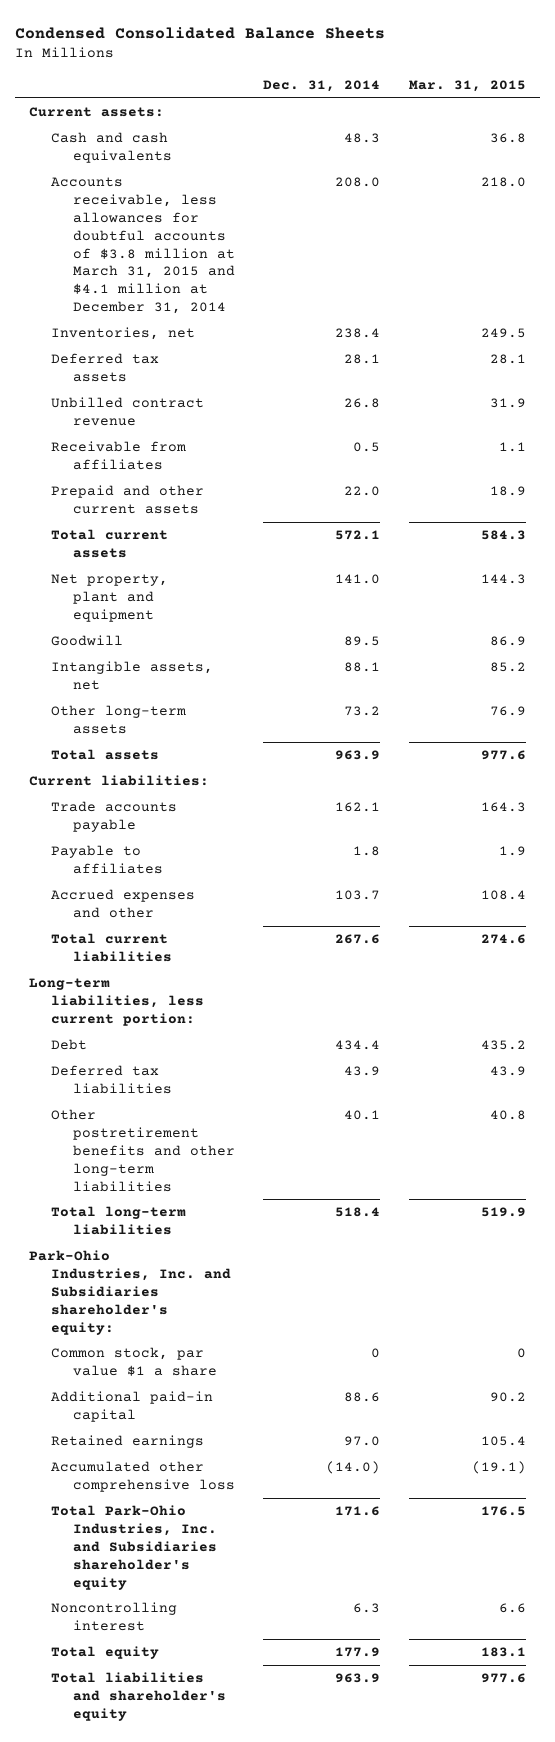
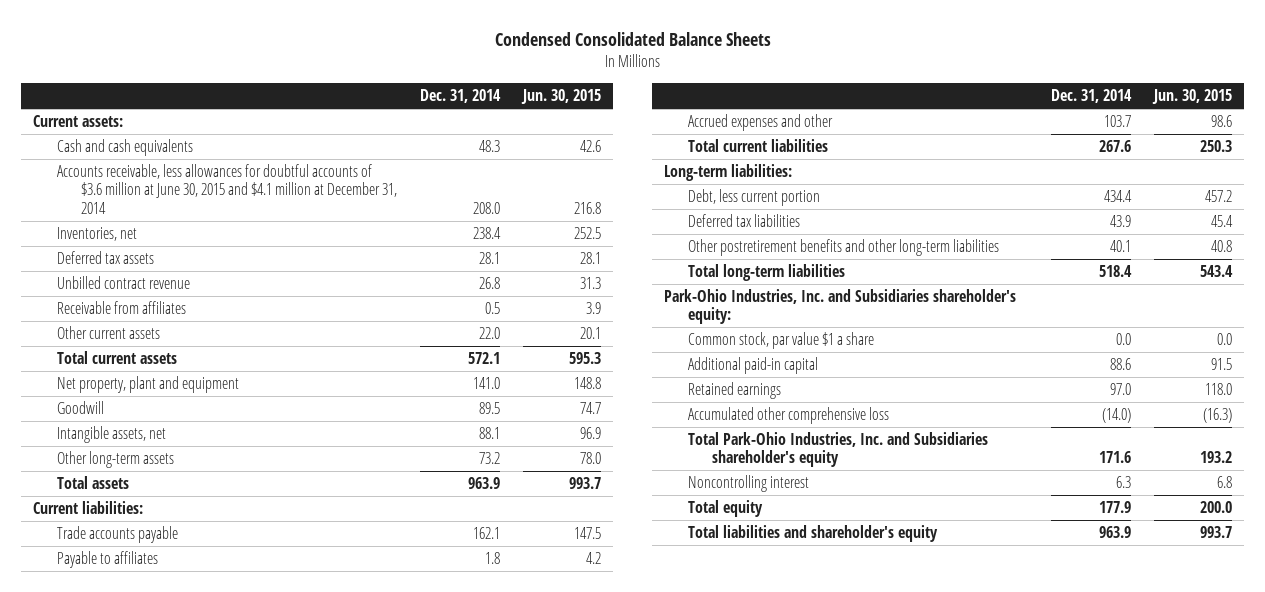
[408,79,526,92] Mar. 31, 2015 -> none
none -> [521,89,602,105] Jun. 30, 2015
[51,177,235,314] Accounts receivable, less allowances for doubtful accounts of $3.8 million at March 31, 2015 and $4.1 million at December 31, 2014 -> [56,164,397,214] Accounts receivable, less allowances for doubtful accounts of $3.6 million at June 30, 2015 and $4.1 million at December 31, 2014
[51,485,205,515] Prepaid and other current assets -> [56,326,160,340] Other current assets
[29,978,205,1026] Long-term liabilities, less current portion: -> [663,164,792,182] Long-term liabilities:
[51,1039,88,1051] Debt -> [687,189,820,207] Debt, less current portion
[371,1348,381,1359] 0 -> [1115,333,1131,346] 0.0

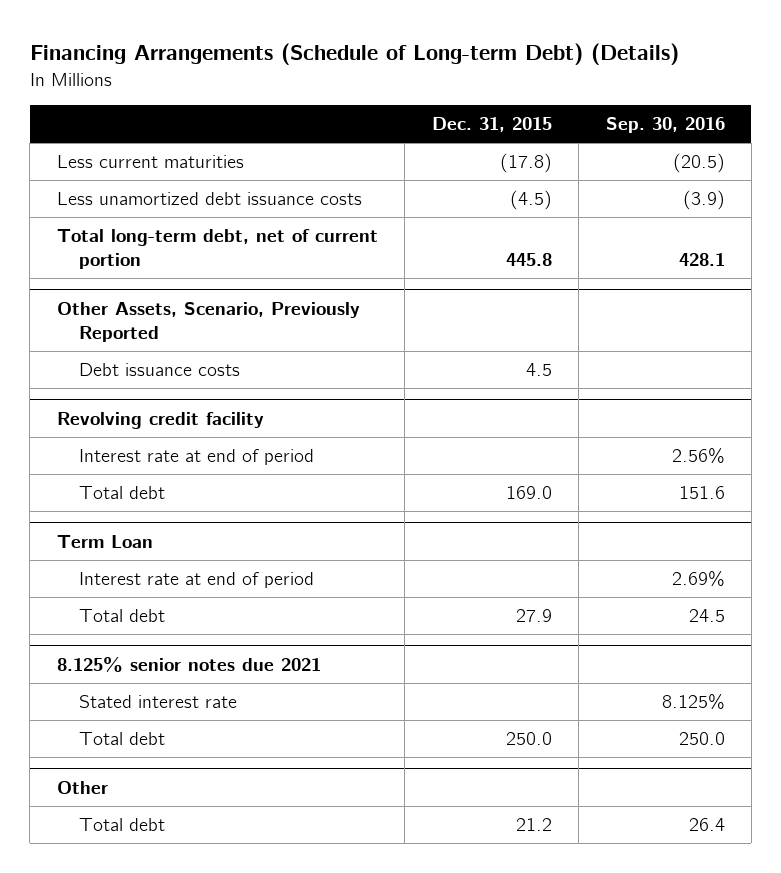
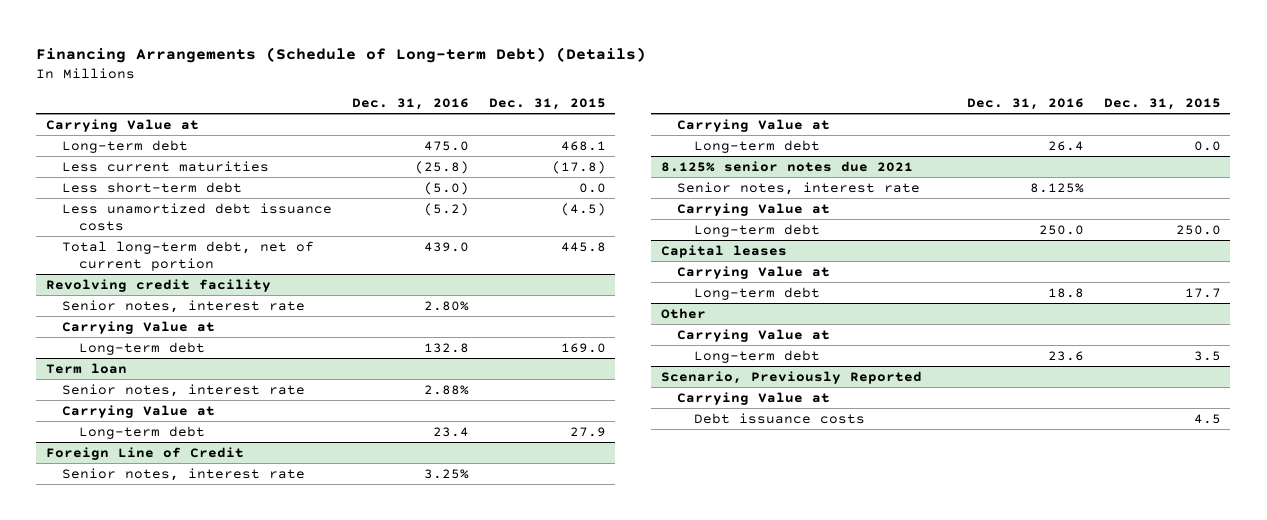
[605,117,725,134] Sep. 30, 2016 -> none
none -> [351,97,469,110] Dec. 31, 2016
none -> [46,118,200,132] Carrying Value at
none -> [62,139,189,153] Long-term debt
none -> [62,181,243,193] Less short-term debt
[56,301,360,342] Other Assets, Scenario, Previously Reported -> none
[78,363,240,377] Debt issuance costs -> none
[78,449,314,466] Interest rate at end of period -> none
[78,572,314,589] Interest rate at end of period -> none
none -> [62,299,306,313] Senior notes, interest rate
none -> [62,320,216,334] Carrying Value at
[78,486,165,500] Total debt -> [78,341,205,355] Long-term debt
[56,534,153,548] Term Loan -> [46,362,128,374] Term loan
none -> [62,383,306,397] Senior notes, interest rate
none -> [62,404,216,418] Carrying Value at
[78,609,165,623] Total debt -> [78,425,205,439] Long-term debt
none -> [46,446,245,460] Foreign Line of Credit
none -> [62,467,306,481] Senior notes, interest rate
none -> [677,118,831,132] Carrying Value at
none -> [693,139,820,153] Long-term debt
[78,695,237,709] Stated interest rate -> [677,181,921,195] Senior notes, interest rate
none -> [677,202,831,216] Carrying Value at
[78,732,165,746] Total debt -> [693,223,820,237] Long-term debt
none -> [661,244,788,258] Capital leases
none -> [677,265,831,279] Carrying Value at
none -> [693,286,820,300] Long-term debt
none -> [677,328,831,342] Carrying Value at
[78,818,165,832] Total debt -> [693,349,820,363] Long-term debt
[515,818,552,832] 21.2 -> [1193,350,1221,361] 3.5
none -> [661,370,923,384] Scenario, Previously Reported
none -> [677,391,831,405] Carrying Value at
none -> [693,412,865,424] Debt issuance costs

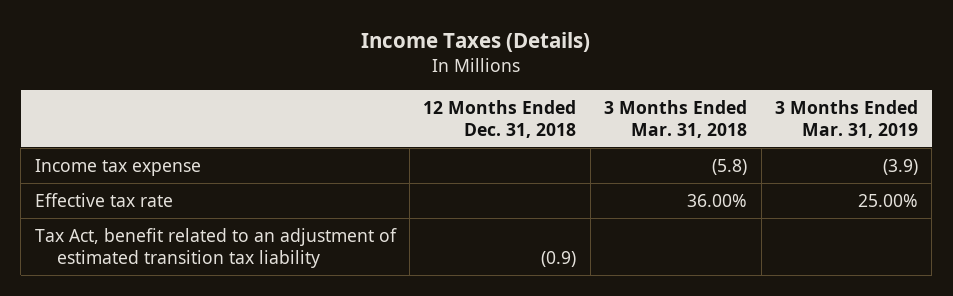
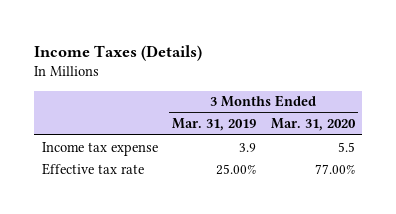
[423,99,577,138] 12 Months Ended Dec. 31, 2018 -> none
[604,99,748,138] 3 Months Ended Mar. 31, 2018 -> none
none -> [270,118,356,132] Mar. 31, 2020
[882,158,918,175] (3.9) -> [239,142,257,152] 3.9
[34,227,397,268] Tax Act, benefit related to an adjustment of estimated transition tax liability -> none

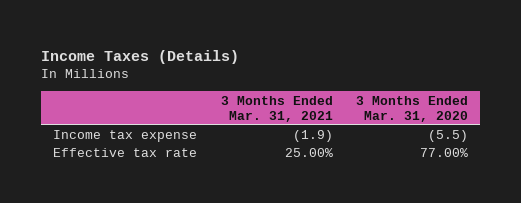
[172,118,257,132] Mar. 31, 2019 -> none
none -> [220,95,333,122] 3 Months Ended Mar. 31, 2021
[337,141,355,152] 5.5 -> [428,130,469,143] (5.5)

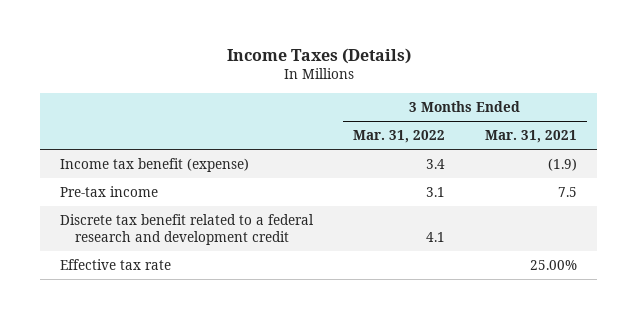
[356,95,469,122] 3 Months Ended Mar. 31, 2020 -> none
none -> [353,130,446,144] Mar. 31, 2022
[52,130,197,143] Income tax expense -> [59,157,249,172] Income tax benefit (expense)
none -> [59,185,158,197] Pre-tax income
none -> [59,213,314,246] Discrete tax benefit related to a federal research and development credit

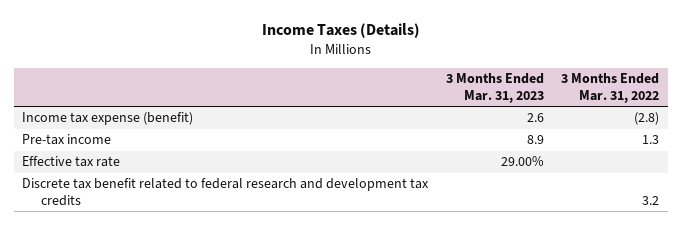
[485,130,578,144] Mar. 31, 2021 -> none
none -> [445,73,544,103] 3 Months Ended Mar. 31, 2023
[59,213,314,246] Discrete tax benefit related to a federal research and development credit -> none
[59,157,249,172] Income tax benefit (expense) -> [22,112,194,126] Income tax expense (benefit)
[426,158,446,169] 3.4 -> [634,112,660,126] (2.8)
[426,186,446,197] 3.1 -> [642,135,660,145] 1.3
none -> [22,178,430,206] Discrete tax benefit related to federal research and development tax credits

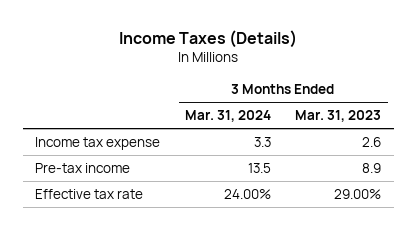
[561,73,660,103] 3 Months Ended Mar. 31, 2022 -> none
none -> [184,110,271,123] Mar. 31, 2024
[22,112,194,126] Income tax expense (benefit) -> [35,137,161,151] Income tax expense
[22,178,430,206] Discrete tax benefit related to federal research and development tax credits -> none

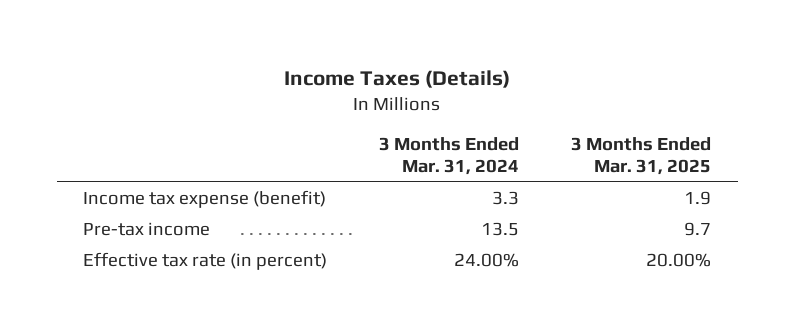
[295,110,382,123] Mar. 31, 2023 -> none
none -> [571,136,712,176] 3 Months Ended Mar. 31, 2025
[35,137,161,151] Income tax expense -> [82,190,326,209] Income tax expense (benefit)
[35,189,144,200] Effective tax rate -> [82,252,327,271] Effective tax rate (in percent)

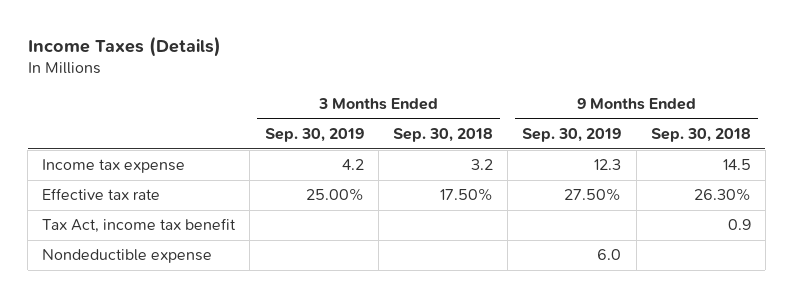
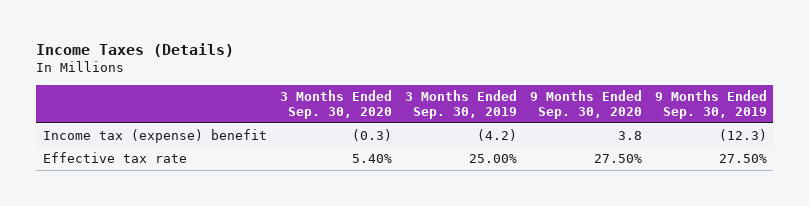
[393,128,494,143] Sep. 30, 2018 -> none
[650,128,751,143] Sep. 30, 2018 -> none
none -> [279,89,392,119] 3 Months Ended Sep. 30, 2020
none -> [529,89,642,119] 9 Months Ended Sep. 30, 2020
[42,159,186,174] Income tax expense -> [42,129,267,144] Income tax (expense) benefit
[341,159,364,171] 4.2 -> [476,129,517,142] (4.2)
[594,159,622,171] 12.3 -> [718,129,767,142] (12.3)
[42,218,237,234] Tax Act, income tax benefit -> none
[42,249,213,264] Nondeductible expense -> none

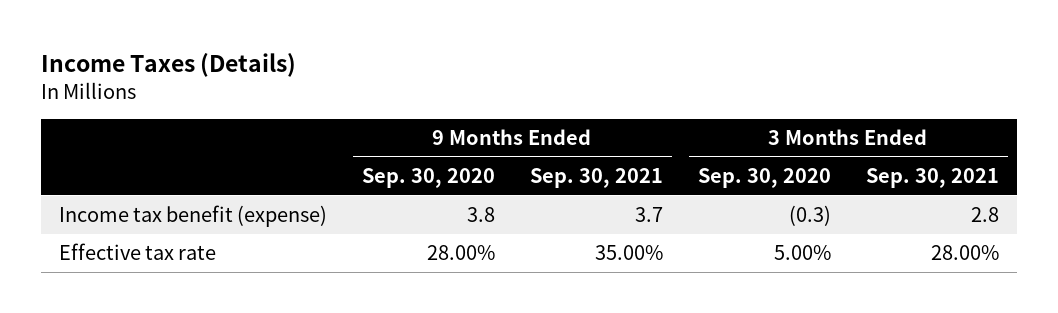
[404,89,517,119] 3 Months Ended Sep. 30, 2019 -> none
[654,89,767,119] 9 Months Ended Sep. 30, 2019 -> none
none -> [529,167,663,188] Sep. 30, 2021
none -> [865,167,999,188] Sep. 30, 2021
[42,129,267,144] Income tax (expense) benefit -> [58,205,327,228] Income tax benefit (expense)
[351,154,392,164] 5.40% -> [773,245,831,261] 5.00%
[593,154,642,164] 27.50% -> [426,245,495,261] 28.00%

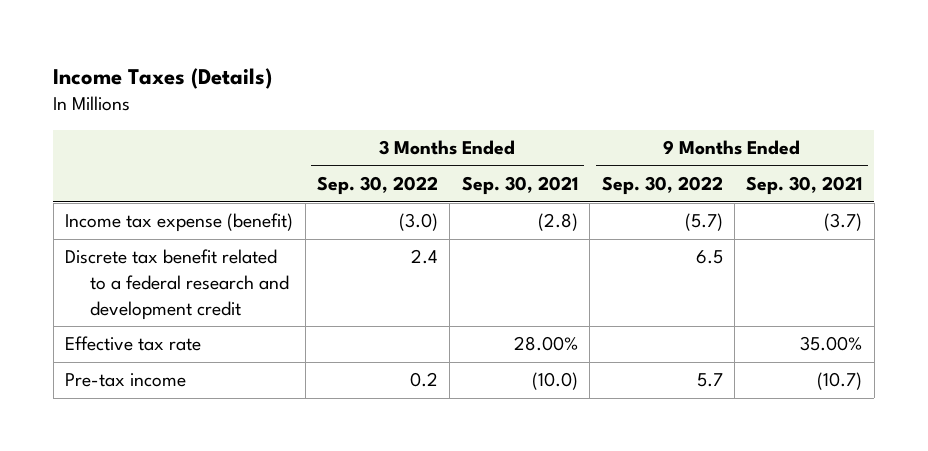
[361,167,495,188] Sep. 30, 2020 -> none
[697,167,831,188] Sep. 30, 2020 -> none
none -> [316,176,438,196] Sep. 30, 2022
none -> [601,176,723,196] Sep. 30, 2022
[58,205,327,228] Income tax benefit (expense) -> [65,213,294,233] Income tax expense (benefit)
[634,207,663,223] 3.7 -> [824,213,863,232] (3.7)
[970,207,999,223] 2.8 -> [537,213,578,232] (2.8)
none -> [65,249,290,320] Discrete tax benefit related to a federal research and development credit
none -> [65,373,187,388] Pre-tax income

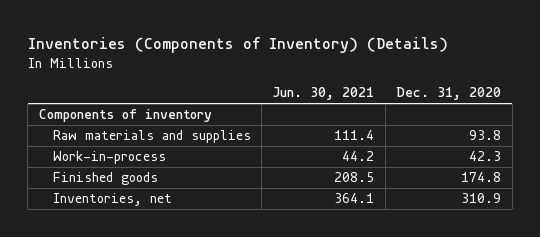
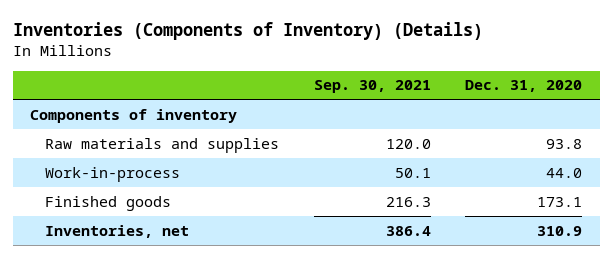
[272,87,375,101] Jun. 30, 2021 -> none
none -> [313,80,431,94] Sep. 30, 2021
[469,151,502,162] 42.3 -> [546,167,583,178] 44.0
[461,172,502,183] 174.8 -> [537,196,583,207] 173.1

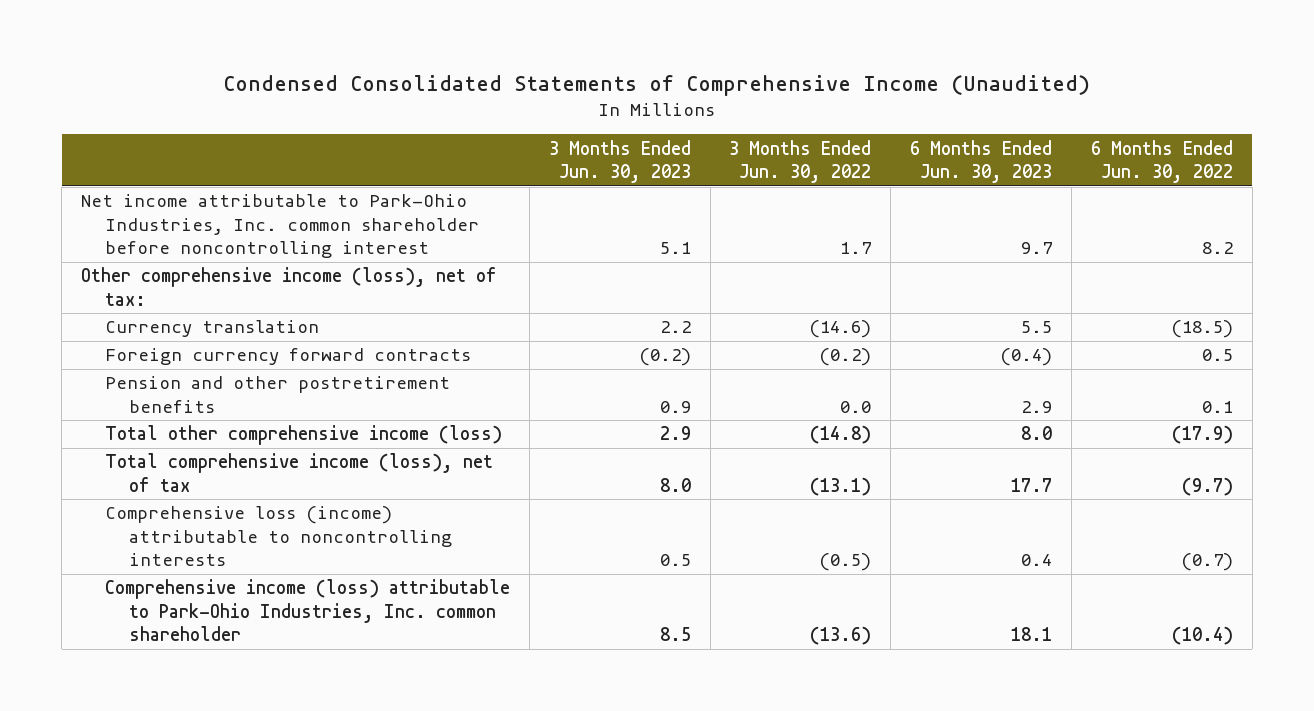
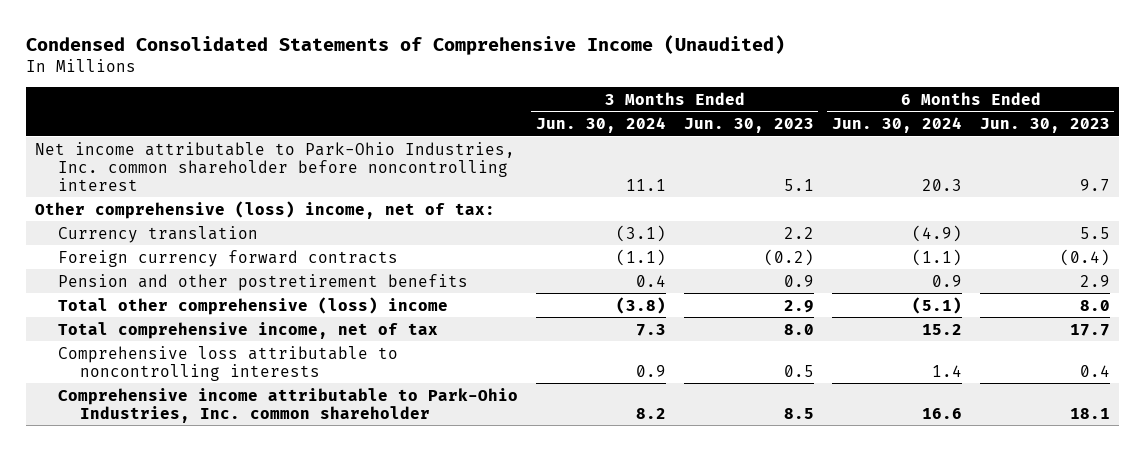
[729,139,872,184] 3 Months Ended Jun. 30, 2022 -> none
[1090,139,1233,184] 6 Months Ended Jun. 30, 2022 -> none
none -> [535,117,666,134] Jun. 30, 2024
none -> [831,117,962,134] Jun. 30, 2024
[81,267,498,306] Other comprehensive income (loss), net of tax: -> [35,200,496,219] Other comprehensive (loss) income, net of tax:
[104,425,502,446] Total other comprehensive income (loss) -> [57,296,448,315] Total other comprehensive (loss) income
[104,453,493,492] Total comprehensive income (loss), net of tax -> [57,321,438,339] Total comprehensive income, net of tax
[104,506,452,567] Comprehensive loss (income) attributable to noncontrolling interests -> [57,345,398,381] Comprehensive loss attributable to noncontrolling interests
[104,579,510,642] Comprehensive income (loss) attributable to Park-Ohio Industries, Inc. common shareholder -> [57,387,518,423] Comprehensive income attributable to Park-Ohio Industries, Inc. common shareholder

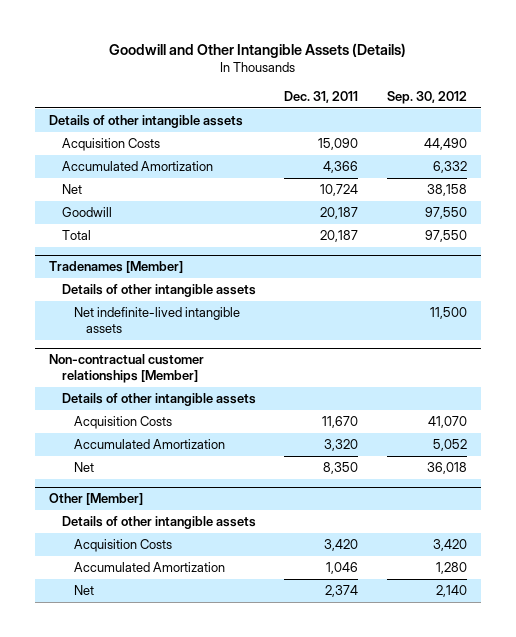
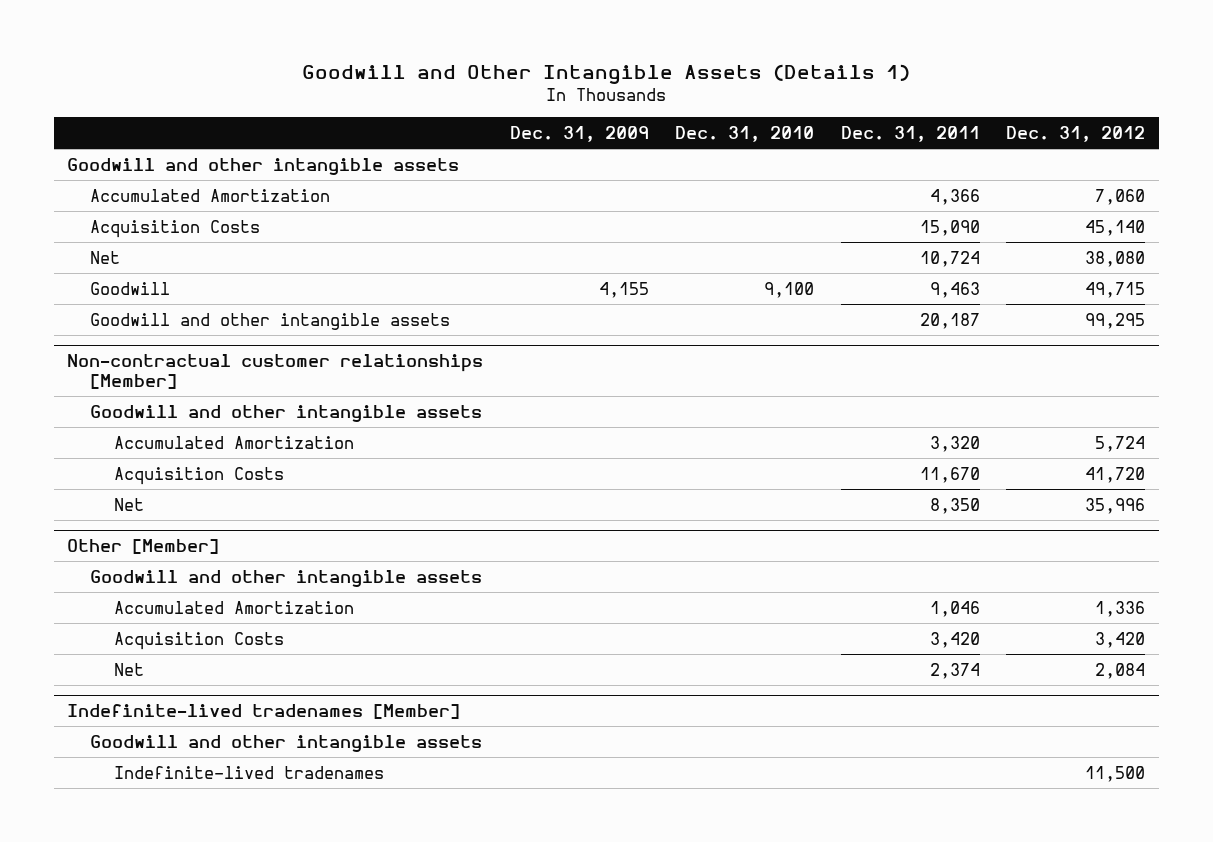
[109,42,407,58] Goodwill and Other Intangible Assets (Details) -> [302,64,911,85] Goodwill and Other Intangible Assets (Details 1)
[386,90,467,104] Sep. 30, 2012 -> none
none -> [509,126,649,143] Dec. 31, 2009
none -> [675,126,815,143] Dec. 31, 2010
none -> [1006,126,1146,143] Dec. 31, 2012
[49,115,244,129] Details of other intangible assets -> none
none -> [67,157,460,175] Goodwill and other intangible assets
[61,138,160,152] Acquisition Costs -> [90,219,261,238] Acquisition Costs
[49,261,184,274] Tradenames [Member] -> none
[61,284,256,298] Details of other intangible assets -> none
[74,307,241,334] Net indefinite-lived intangible assets -> none
[320,207,359,220] 20,187 -> [929,281,980,298] 9,463
[61,230,91,241] Total -> [90,312,451,330] Goodwill and other intangible assets
[61,393,256,407] Details of other intangible assets -> none
none -> [90,404,483,422] Goodwill and other intangible assets
[74,416,173,430] Acquisition Costs -> [113,466,284,485] Acquisition Costs
[61,516,256,530] Details of other intangible assets -> none
none -> [90,569,483,587] Goodwill and other intangible assets
[74,539,173,553] Acquisition Costs -> [113,631,284,650] Acquisition Costs
none -> [67,703,461,719] Indefinite-lived tradenames [Member]
none -> [90,734,483,752] Goodwill and other intangible assets
none -> [113,765,384,779] Indefinite-lived tradenames

